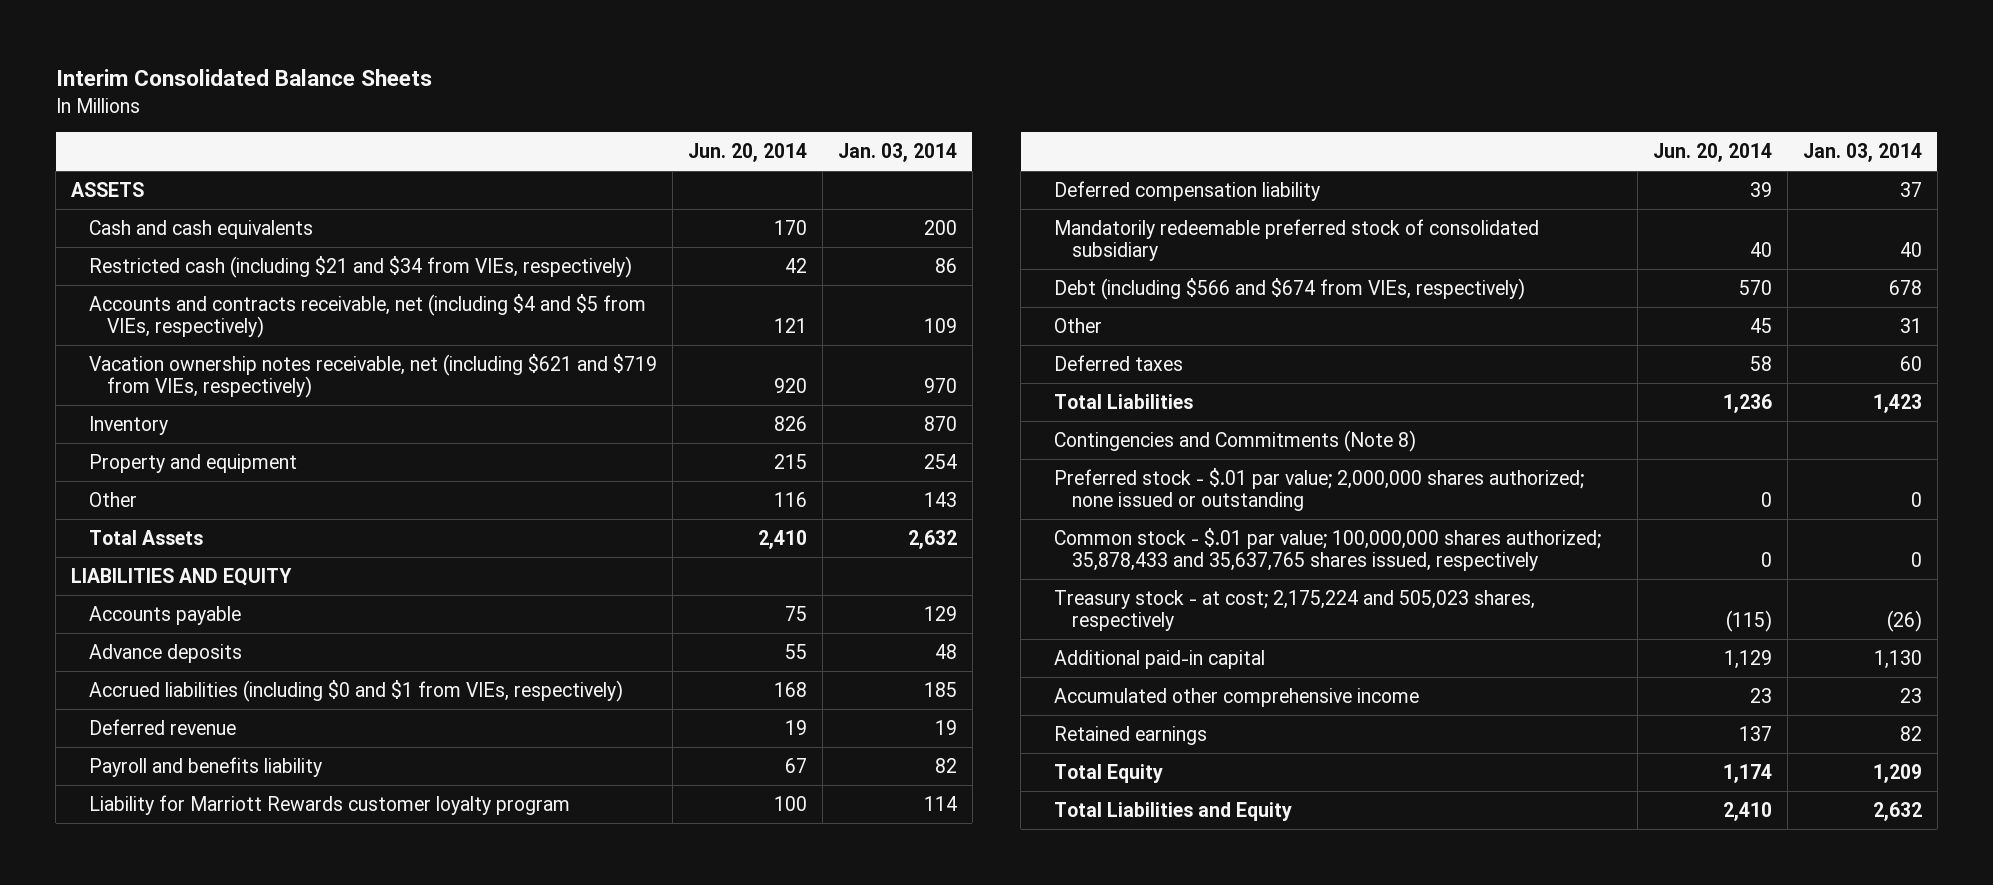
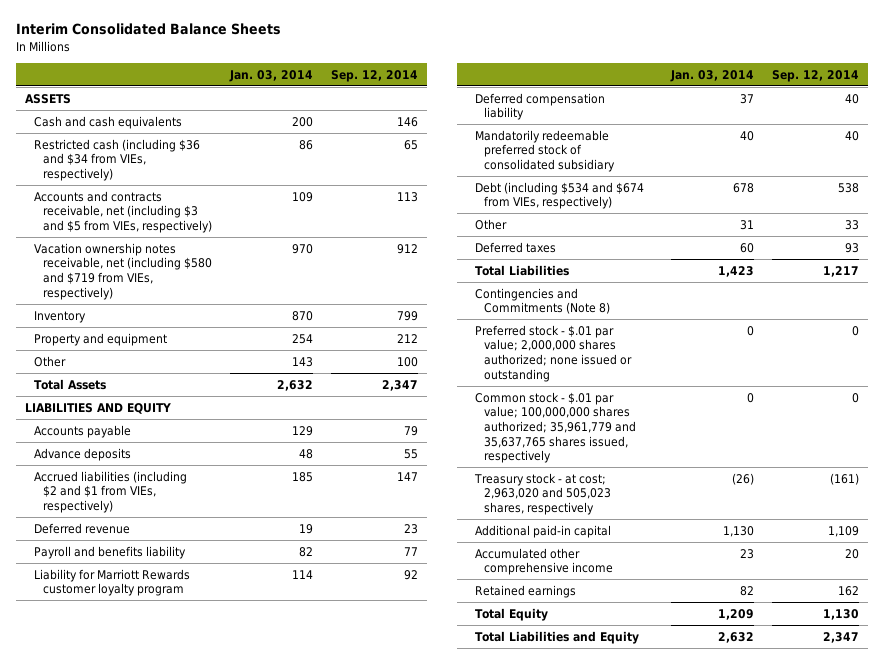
[687,143,807,163] Jun. 20, 2014 -> none
none -> [330,69,418,82] Sep. 12, 2014
[89,255,633,278] Restricted cash (including $21 and $34 from VIEs, respectively) -> [33,138,200,182] Restricted cash (including $36 and $34 from VIEs, respectively)
[89,293,647,339] Accounts and contracts receivable, net (including $4 and $5 from VIEs, respectively) -> [33,190,212,234] Accounts and contracts receivable, net (including $3 and $5 from VIEs, respectively)
[89,353,658,399] Vacation ownership notes receivable, net (including $621 and $719 from VIEs, respectively) -> [33,242,212,300] Vacation ownership notes receivable, net (including $580 and $719 from VIEs, respectively)
[89,679,624,702] Accrued liabilities (including $0 and $1 from VIEs, respectively) -> [33,470,187,514] Accrued liabilities (including $2 and $1 from VIEs, respectively)
[1054,277,1526,300] Debt (including $566 and $674 from VIEs, respectively) -> [475,181,645,210] Debt (including $534 and $674 from VIEs, respectively)
[1054,527,1602,572] Common stock - $.01 par value; 100,000,000 shares authorized; 35,878,433 and 35,637,765 shares issued, respectively -> [475,391,637,464] Common stock - $.01 par value; 100,000,000 shares authorized; 35,961,779 and 35,637,765 shares issued, respectively
[1054,589,1536,632] Treasury stock - at cost; 2,175,224 and 505,023 shares, respectively -> [474,472,612,516] Treasury stock - at cost; 2,963,020 and 505,023 shares, respectively

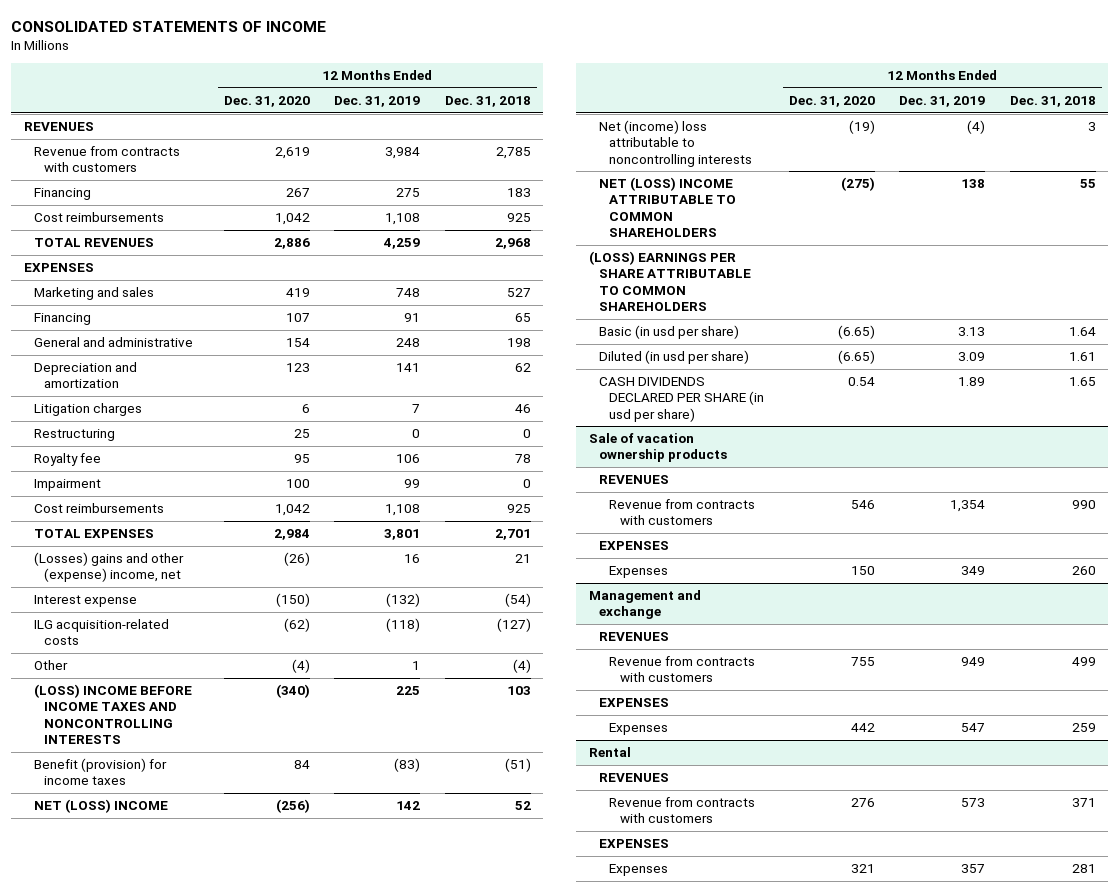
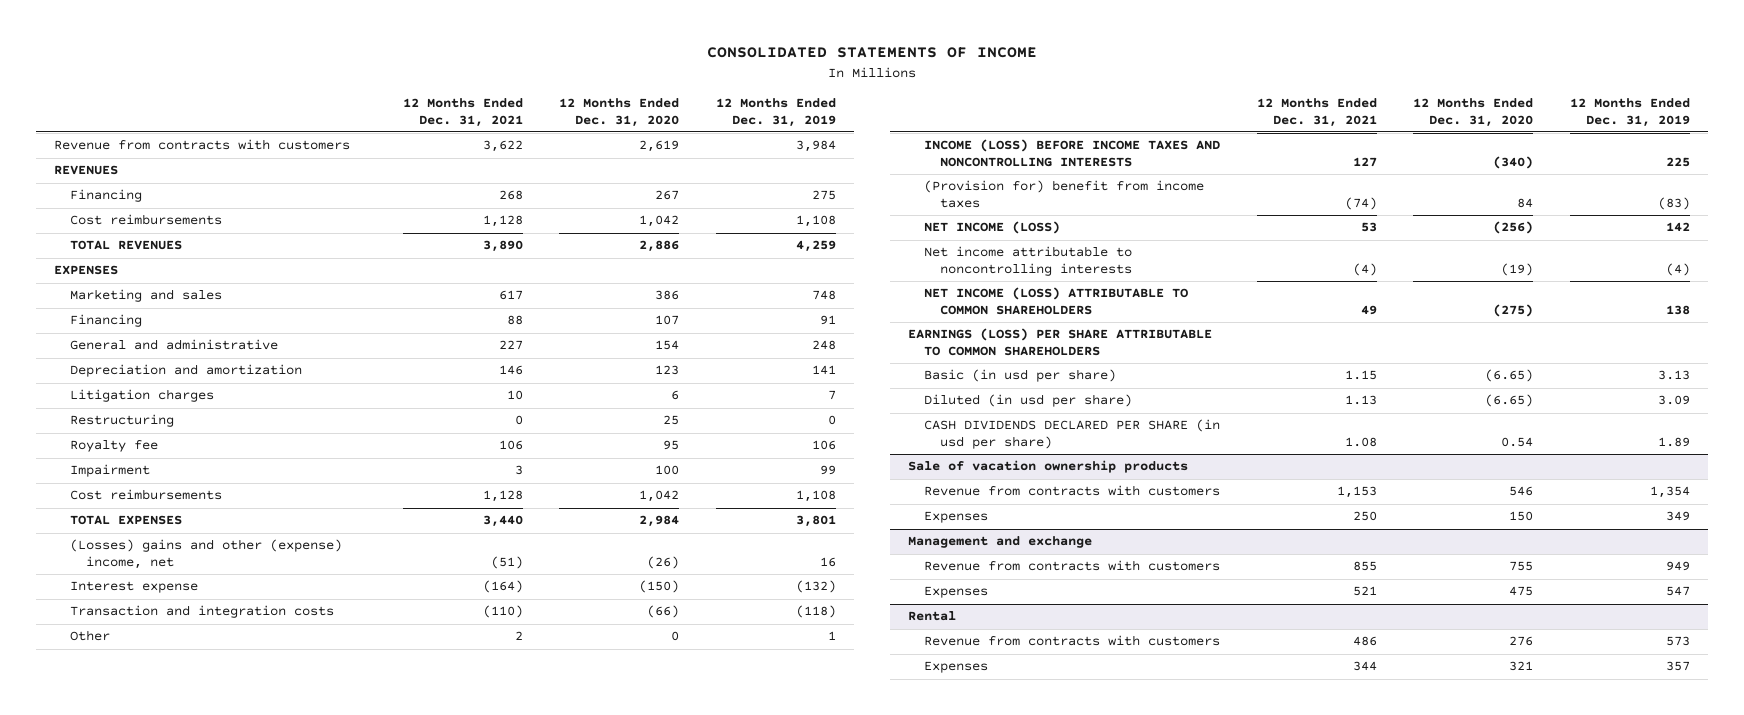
[444,96,531,108] Dec. 31, 2018 -> none
none -> [402,98,523,127] 12 Months Ended Dec. 31, 2021
[23,122,94,132] REVENUES -> [53,165,118,176] REVENUES
[285,288,310,298] 419 -> [655,290,680,301] 386
[33,619,169,646] ILG acquisition-related costs -> none
none -> [70,605,335,619] Transaction and integration costs
[291,659,310,674] (4) -> [671,631,680,642] 0
[33,684,192,745] (LOSS) INCOME BEFORE INCOME TAXES AND NONCONTROLLING INTERESTS -> [924,139,1221,167] INCOME (LOSS) BEFORE INCOME TAXES AND NONCONTROLLING INTERESTS
[33,758,167,786] Benefit (provision) for income taxes -> [924,180,1205,208] (Provision for) benefit from income taxes
[33,799,168,814] NET (LOSS) INCOME -> [924,221,1061,235] NET INCOME (LOSS)
[598,120,753,167] Net (income) loss attributable to noncontrolling interests -> [924,246,1133,276] Net income attributable to noncontrolling interests
[598,177,737,238] NET (LOSS) INCOME ATTRIBUTABLE TO COMMON SHAREHOLDERS -> [924,287,1189,315] NET INCOME (LOSS) ATTRIBUTABLE TO COMMON SHAREHOLDERS
[588,251,751,312] (LOSS) EARNINGS PER SHARE ATTRIBUTABLE TO COMMON SHAREHOLDERS -> [907,328,1212,356] EARNINGS (LOSS) PER SHARE ATTRIBUTABLE TO COMMON SHAREHOLDERS
[598,475,669,485] REVENUES -> none
[598,541,669,551] EXPENSES -> none
[598,632,669,642] REVENUES -> none
[598,698,669,708] EXPENSES -> none
[850,723,875,733] 442 -> [1509,586,1534,597] 475
[598,773,669,783] REVENUES -> none
[598,839,669,849] EXPENSES -> none

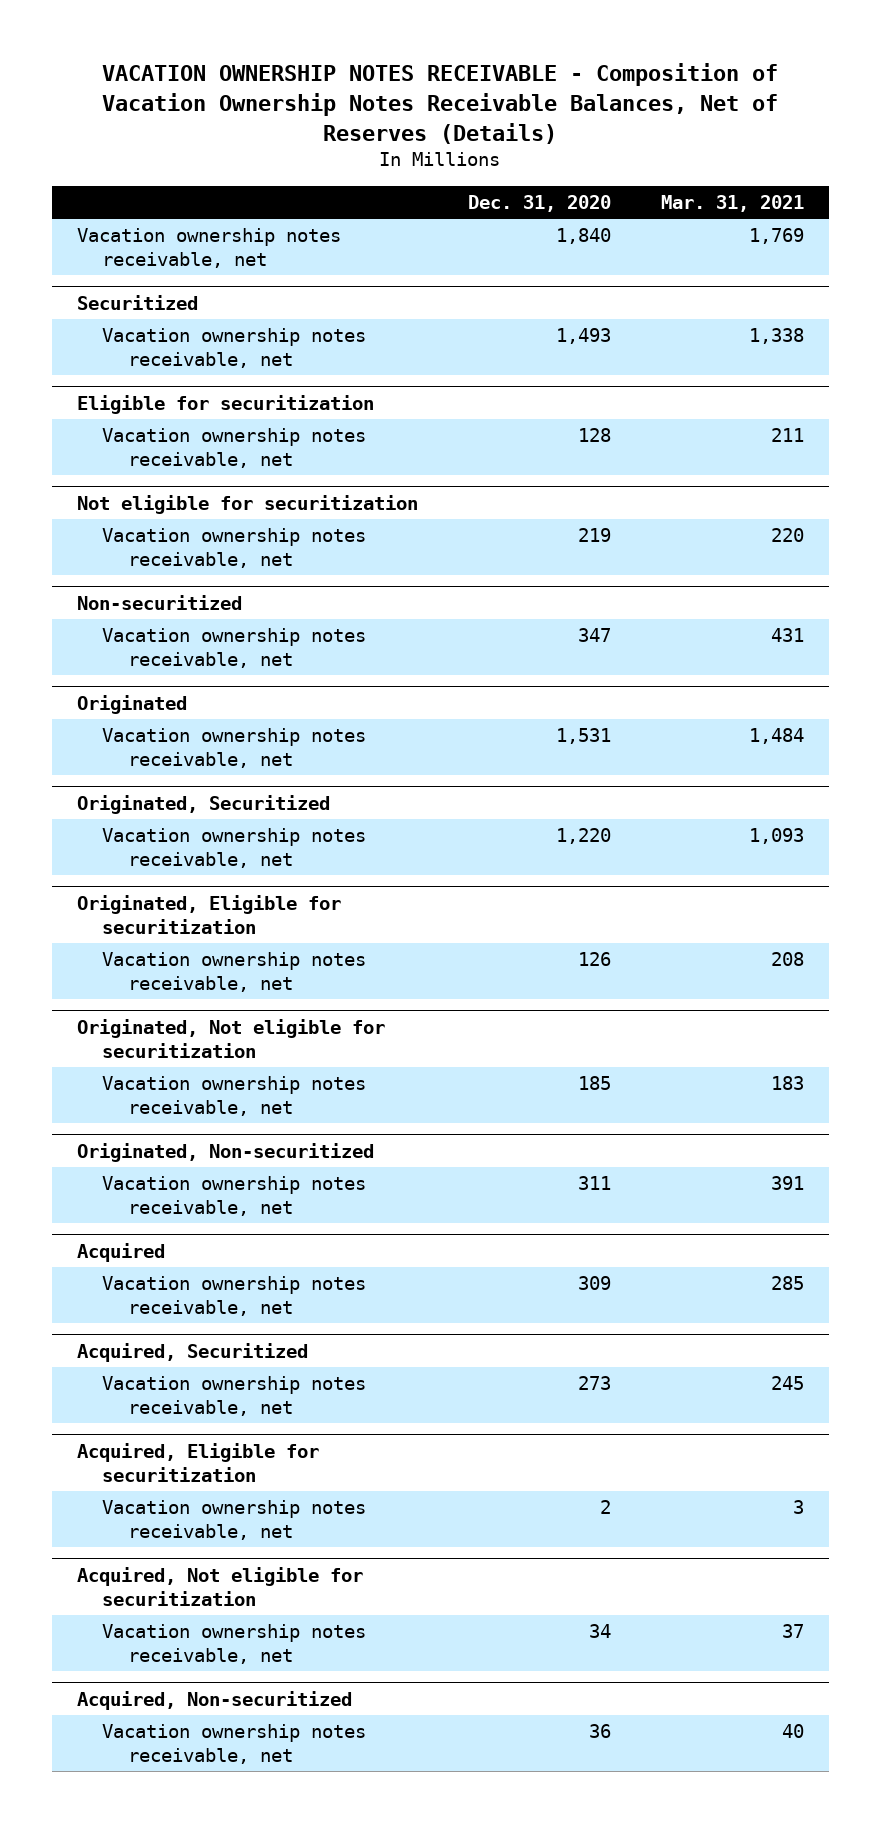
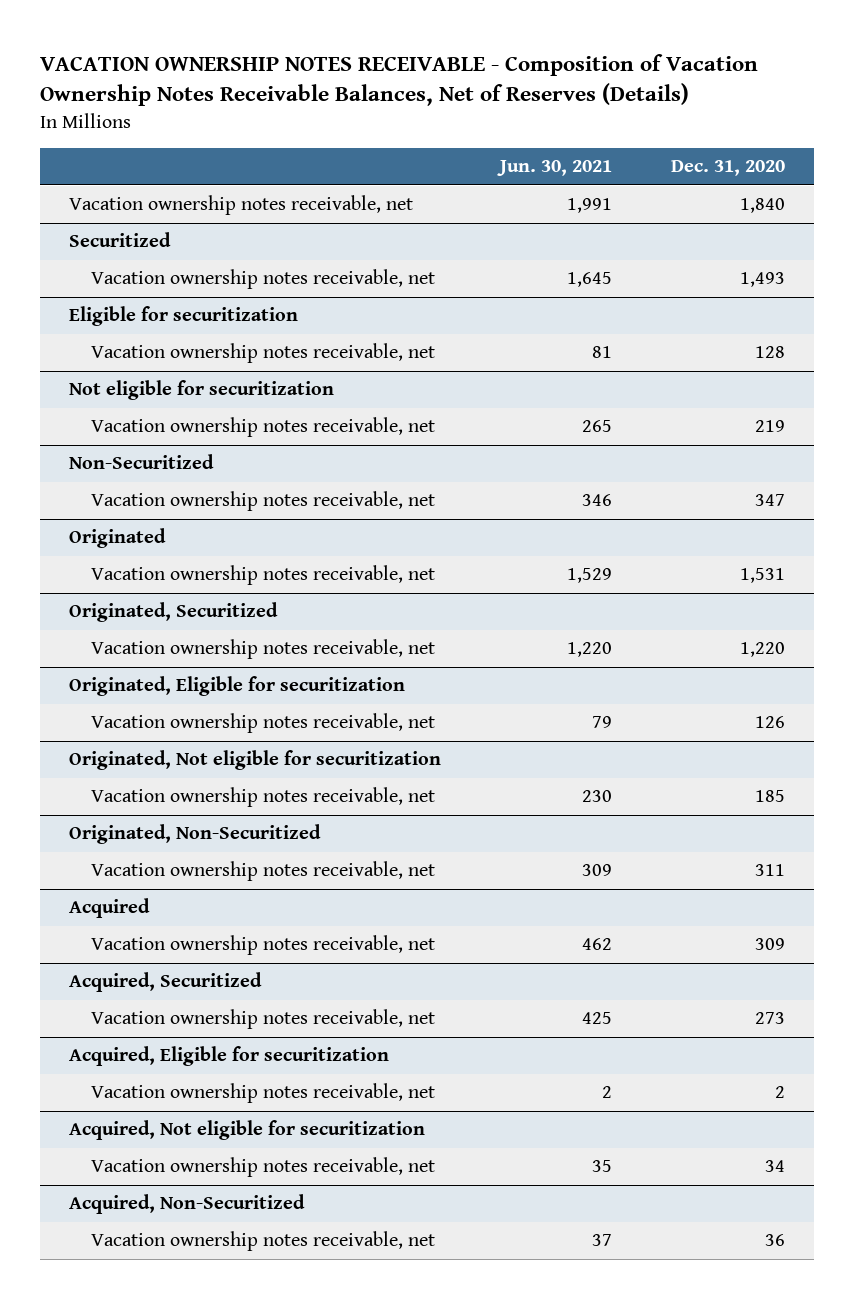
[660,194,804,212] Mar. 31, 2021 -> none
none -> [497,160,613,177] Jun. 30, 2021
[76,595,242,611] Non-securitized -> [69,454,215,470] Non-Securitized
[76,1143,374,1163] Originated, Non-securitized -> [69,824,322,845] Originated, Non-Securitized
[76,1691,352,1711] Acquired, Non-securitized -> [69,1194,306,1215] Acquired, Non-Securitized

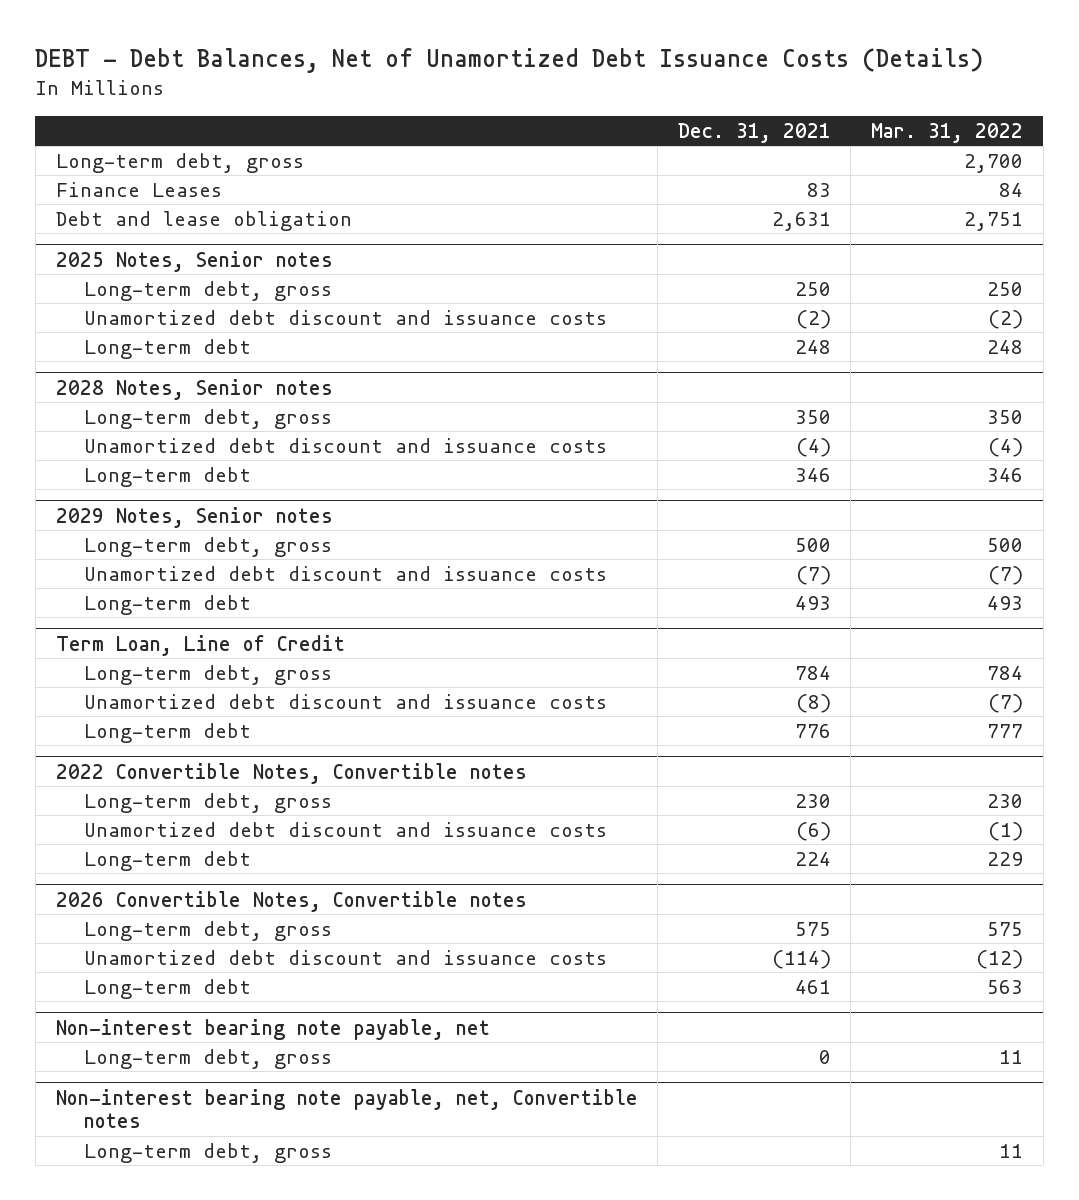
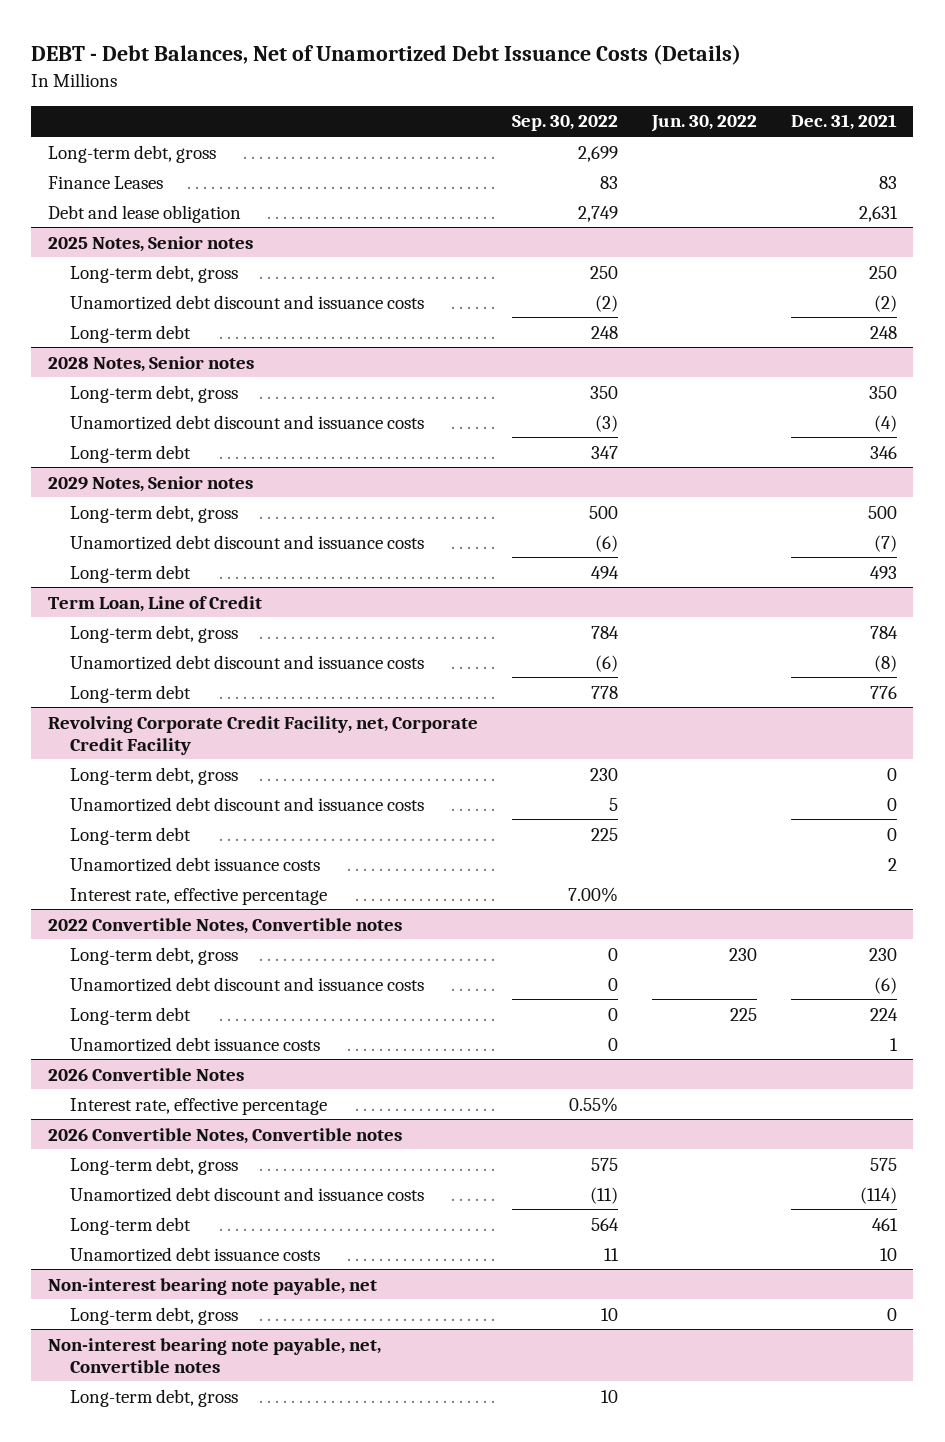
[871,122,1024,143] Mar. 31, 2022 -> none
none -> [512,115,619,132] Sep. 30, 2022
none -> [650,115,757,133] Jun. 30, 2022
none -> [48,715,479,755] Revolving Corporate Credit Facility, net, Corporate Credit Facility
none -> [70,766,239,785] Long-term debt, gross
none -> [70,796,425,812] Unamortized debt discount and issuance costs
none -> [70,826,192,845] Long-term debt
none -> [70,856,321,872] Unamortized debt issuance costs
none -> [70,887,328,905] Interest rate, effective percentage
none -> [70,1036,321,1052] Unamortized debt issuance costs
none -> [48,1067,245,1081] 2026 Convertible Notes
none -> [70,1097,328,1115] Interest rate, effective percentage
none -> [70,1246,321,1262] Unamortized debt issuance costs

